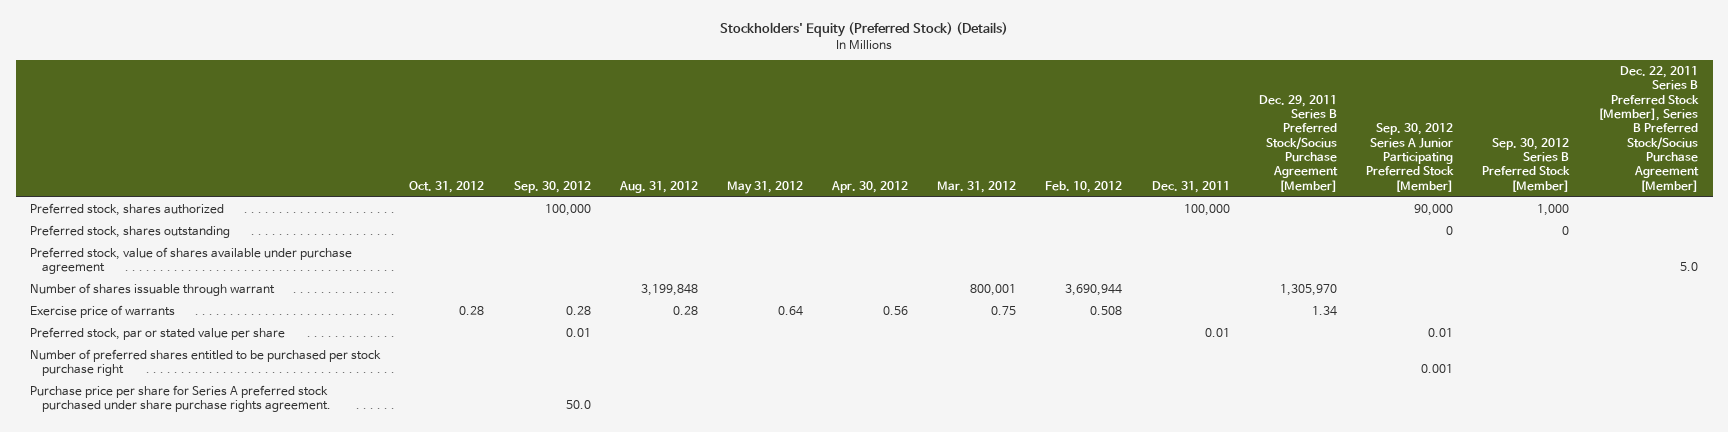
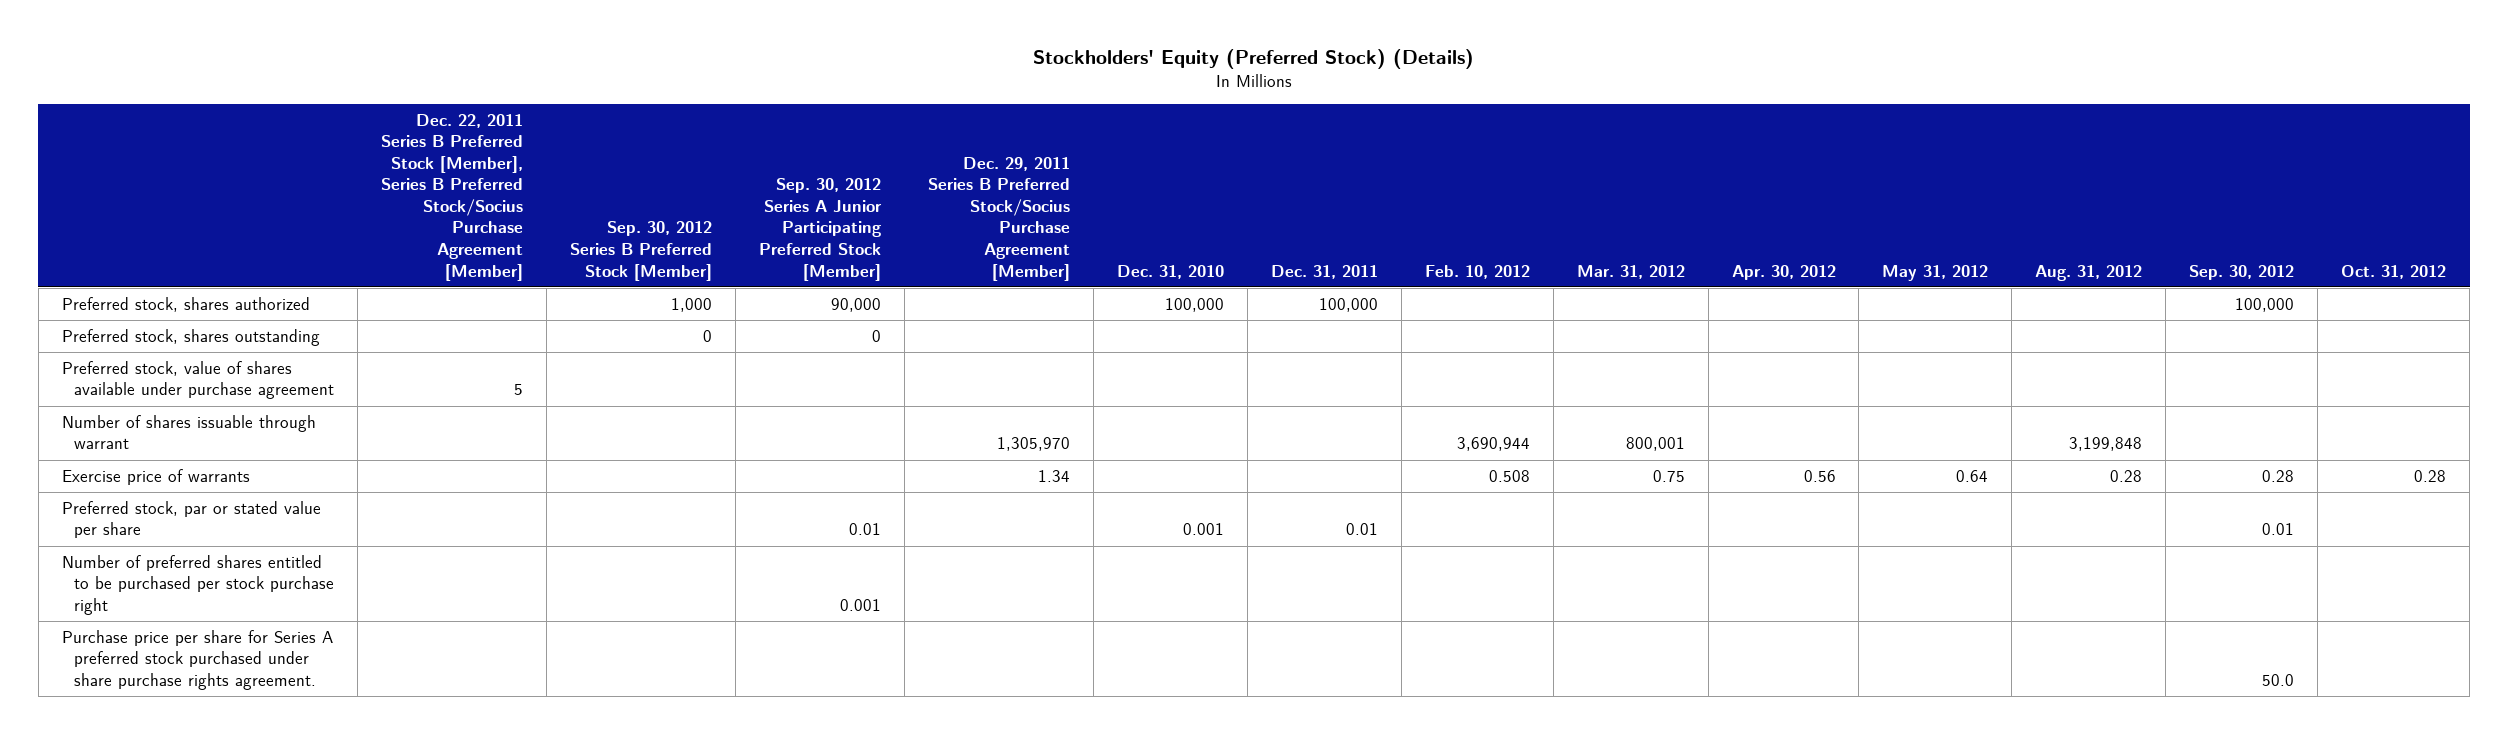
none -> [1116,264,1224,279] Dec. 31, 2010
[1680,262,1699,272] 5.0 -> [514,384,524,396] 5

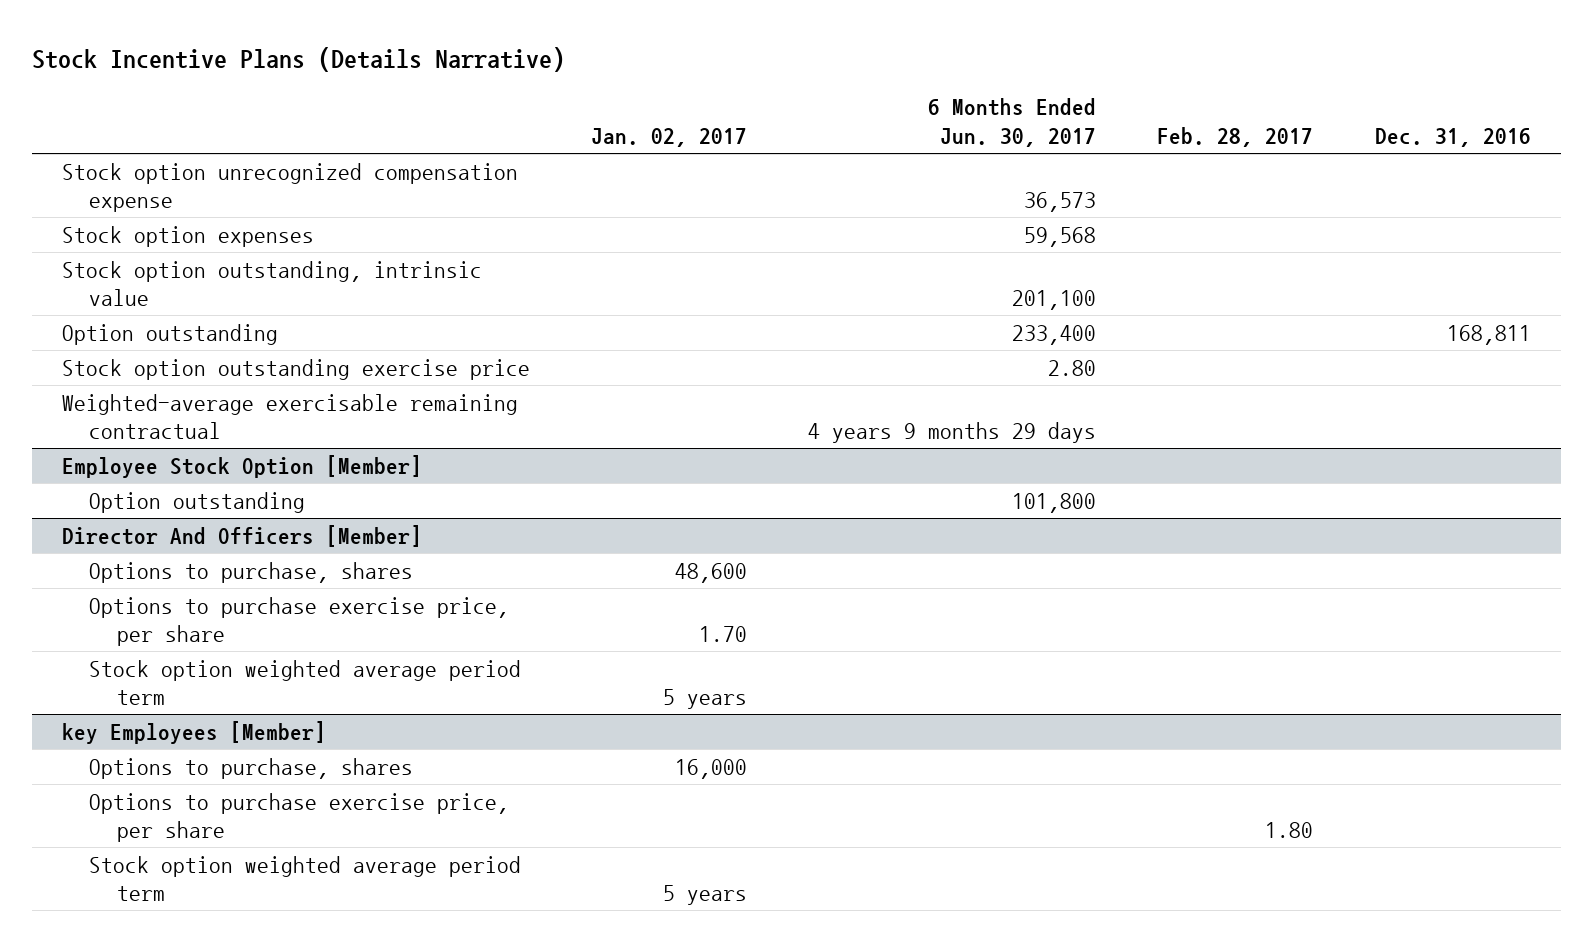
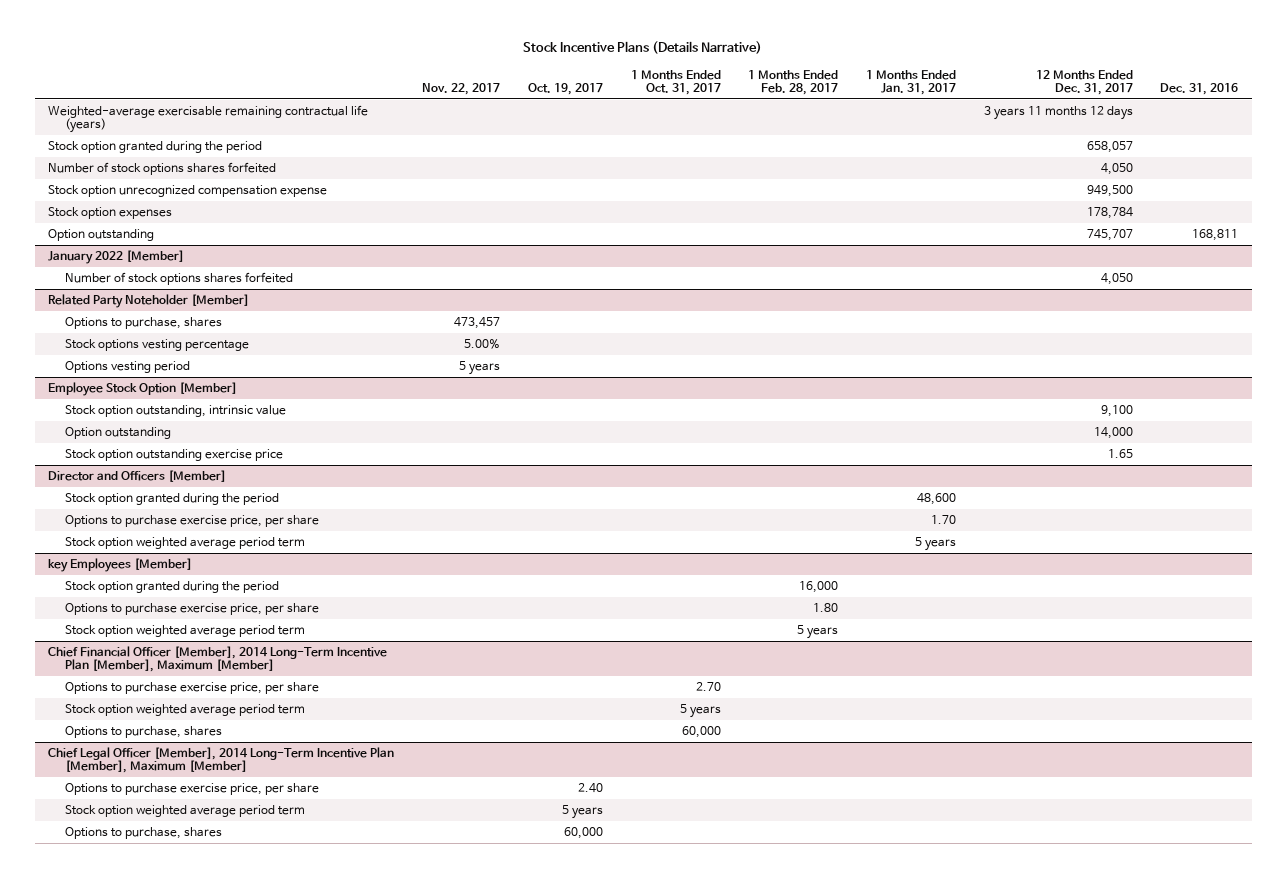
[591,128,748,148] Jan. 02, 2017 -> none
[928,98,1097,148] 6 Months Ended Jun. 30, 2017 -> none
[1157,127,1314,148] Feb. 28, 2017 -> none
none -> [422,83,501,96] Nov. 22, 2017
none -> [527,83,603,96] Oct. 19, 2017
none -> [630,69,721,96] 1 Months Ended Oct. 31, 2017
none -> [748,69,839,96] 1 Months Ended Feb. 28, 2017
none -> [865,69,956,96] 1 Months Ended Jan. 31, 2017
none -> [1035,69,1133,96] 12 Months Ended Dec. 31, 2017
none -> [48,104,369,134] Weighted-average exercisable remaining contractual life (years)
none -> [48,140,263,153] Stock option granted during the period
none -> [48,161,277,175] Number of stock options shares forfeited
[62,260,483,307] Stock option outstanding, intrinsic value -> none
[62,358,531,380] Stock option outstanding exercise price -> none
[62,393,519,440] Weighted-average exercisable remaining contractual -> none
none -> [48,249,185,264] January 2022 [Member]
none -> [64,271,293,285] Number of stock options shares forfeited
none -> [48,293,250,308] Related Party Noteholder [Member]
none -> [64,316,222,329] Options to purchase, shares
none -> [64,338,249,351] Stock options vesting percentage
none -> [64,360,190,373] Options vesting period
none -> [64,404,286,417] Stock option outstanding, intrinsic value
[89,561,414,583] Options to purchase, shares -> none
none -> [64,448,283,461] Stock option outstanding exercise price
[62,524,423,547] Director And Officers [Member] -> [48,469,227,482] Director and Officers [Member]
none -> [64,492,279,505] Stock option granted during the period
[89,757,414,779] Options to purchase, shares -> none
none -> [64,580,279,593] Stock option granted during the period
none -> [48,645,388,673] Chief Financial Officer [Member], 2014 Long-Term Incentive Plan [Member], Maximum [Member]
none -> [64,681,319,694] Options to purchase exercise price, per share
none -> [64,703,305,716] Stock option weighted average period term
none -> [64,725,222,738] Options to purchase, shares
none -> [48,746,395,774] Chief Legal Officer [Member], 2014 Long-Term Incentive Plan [Member], Maximum [Member]
none -> [64,782,319,795] Options to purchase exercise price, per share
none -> [64,804,305,817] Stock option weighted average period term
none -> [64,826,222,839] Options to purchase, shares

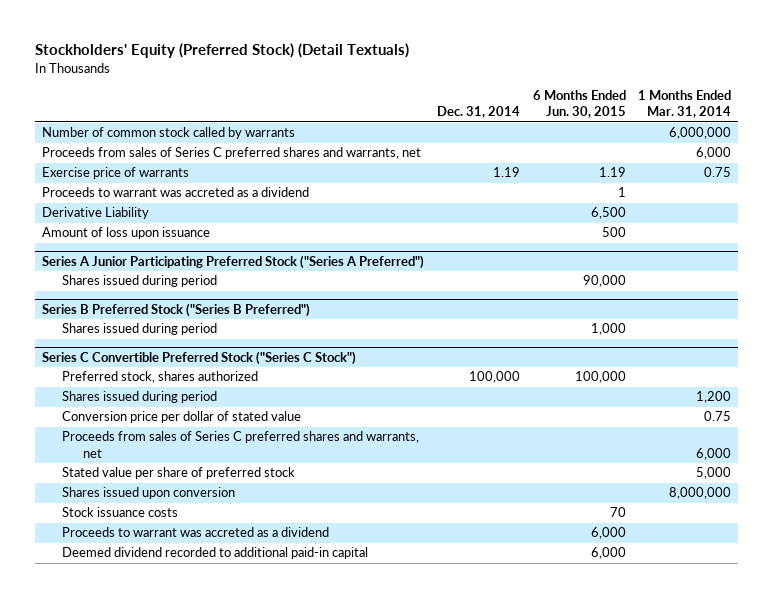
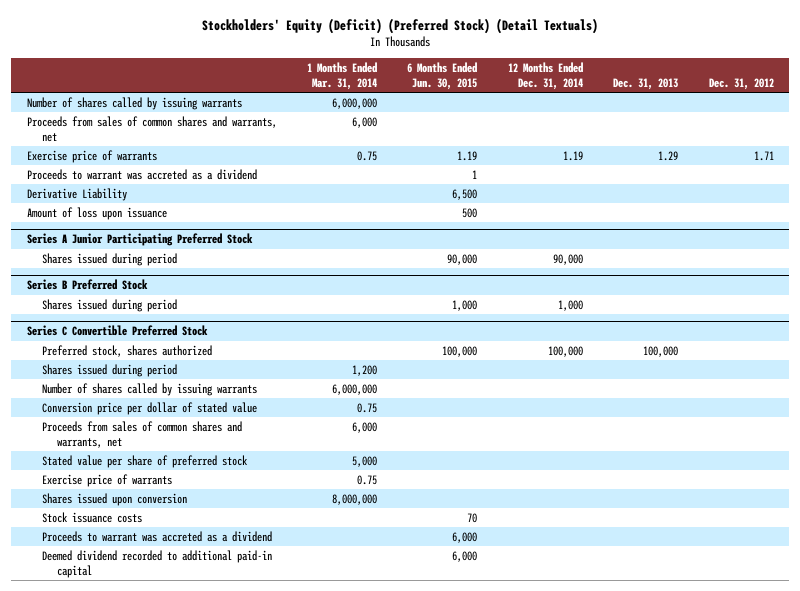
[35,43,410,59] Stockholders' Equity (Preferred Stock) (Detail Textuals) -> [202,17,599,34] Stockholders' Equity (Deficit) (Preferred Stock) (Detail Textuals)
[436,106,520,119] Dec. 31, 2014 -> none
none -> [507,61,583,90] 12 Months Ended Dec. 31, 2014
none -> [613,77,679,90] Dec. 31, 2013
none -> [708,77,774,90] Dec. 31, 2012
[41,127,295,140] Number of common stock called by warrants -> [26,96,242,110] Number of shares called by issuing warrants
[41,147,421,160] Proceeds from sales of Series C preferred shares and warrants, net -> [26,115,277,142] Proceeds from sales of common shares and warrants, net
[41,254,424,269] Series A Junior Participating Preferred Stock ("Series A Preferred") -> [26,233,253,247] Series A Junior Participating Preferred Stock
[41,302,310,317] Series B Preferred Stock ("Series B Preferred") -> [26,279,148,291] Series B Preferred Stock
[41,350,356,365] Series C Convertible Preferred Stock ("Series C Stock") -> [26,325,208,337] Series C Convertible Preferred Stock
none -> [41,382,257,396] Number of shares called by issuing warrants
[62,431,420,458] Proceeds from sales of Series C preferred shares and warrants, net -> [41,420,242,448] Proceeds from sales of common shares and warrants, net
none -> [41,473,172,487] Exercise price of warrants

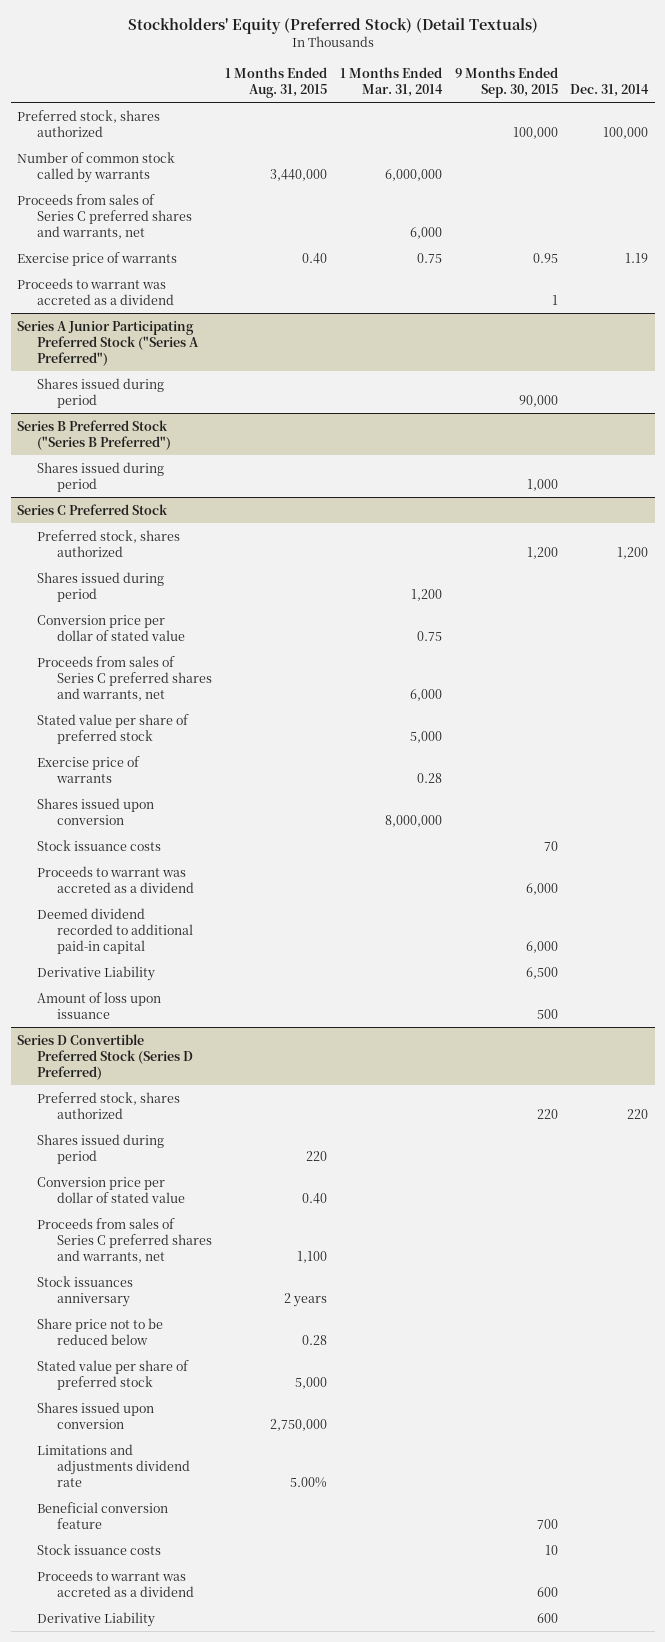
[202,17,599,34] Stockholders' Equity (Deficit) (Preferred Stock) (Detail Textuals) -> [127,18,538,35] Stockholders' Equity (Preferred Stock) (Detail Textuals)
[407,61,478,90] 6 Months Ended Jun. 30, 2015 -> none
[507,61,583,90] 12 Months Ended Dec. 31, 2014 -> none
[613,77,679,90] Dec. 31, 2013 -> none
[708,77,774,90] Dec. 31, 2012 -> none
none -> [224,66,327,98] 1 Months Ended Aug. 31, 2015
none -> [454,66,558,98] 9 Months Ended Sep. 30, 2015
none -> [570,83,650,97] Dec. 31, 2014
none -> [16,109,160,137] Preferred stock, shares authorized
[26,96,242,110] Number of shares called by issuing warrants -> [16,151,175,183] Number of common stock called by warrants
[26,115,277,142] Proceeds from sales of common shares and warrants, net -> [16,193,193,239] Proceeds from sales of Series C preferred shares and warrants, net
[26,187,127,201] Derivative Liability -> none
[26,206,167,220] Amount of loss upon issuance -> none
[26,233,253,247] Series A Junior Participating Preferred Stock -> [16,320,200,366] Series A Junior Participating Preferred Stock ("Series A Preferred")
[26,279,148,291] Series B Preferred Stock -> [16,419,172,450] Series B Preferred Stock ("Series B Preferred")
[26,325,208,337] Series C Convertible Preferred Stock -> [16,503,168,515] Series C Preferred Stock
[41,382,257,396] Number of shares called by issuing warrants -> none
[41,420,242,448] Proceeds from sales of common shares and warrants, net -> [37,655,213,701] Proceeds from sales of Series C preferred shares and warrants, net
[356,474,377,485] 0.75 -> [416,772,442,783] 0.28
none -> [37,965,156,981] Derivative Liability
none -> [37,991,162,1019] Amount of loss upon issuance
none -> [16,1033,194,1080] Series D Convertible Preferred Stock (Series D Preferred)
none -> [37,1091,181,1119] Preferred stock, shares authorized
none -> [37,1133,165,1164] Shares issued during period
none -> [37,1176,186,1203] Conversion price per dollar of stated value
none -> [37,1217,213,1263] Proceeds from sales of Series C preferred shares and warrants, net
none -> [37,1275,134,1307] Stock issuances anniversary
none -> [37,1317,164,1345] Share price not to be reduced below
none -> [37,1359,190,1390] Stated value per share of preferred stock
none -> [37,1401,155,1429] Shares issued upon conversion
none -> [37,1443,191,1487] Limitations and adjustments dividend rate
none -> [37,1501,169,1529] Beneficial conversion feature
none -> [37,1543,162,1555] Stock issuance costs
none -> [37,1569,195,1597] Proceeds to warrant was accreted as a dividend
none -> [37,1611,156,1627] Derivative Liability

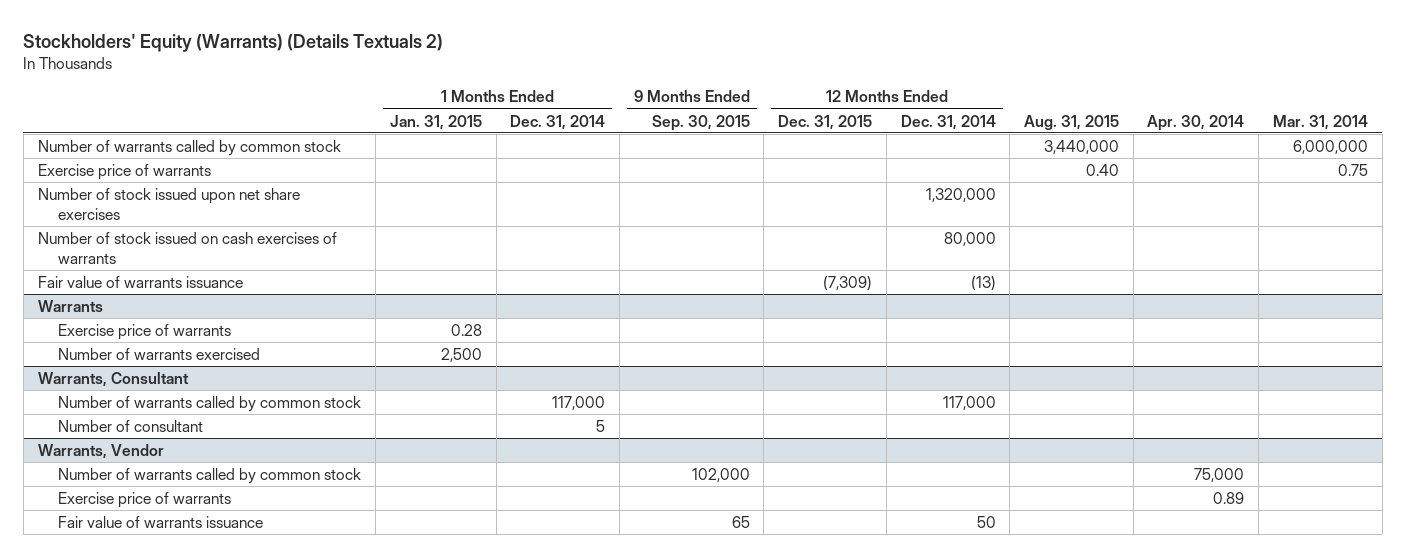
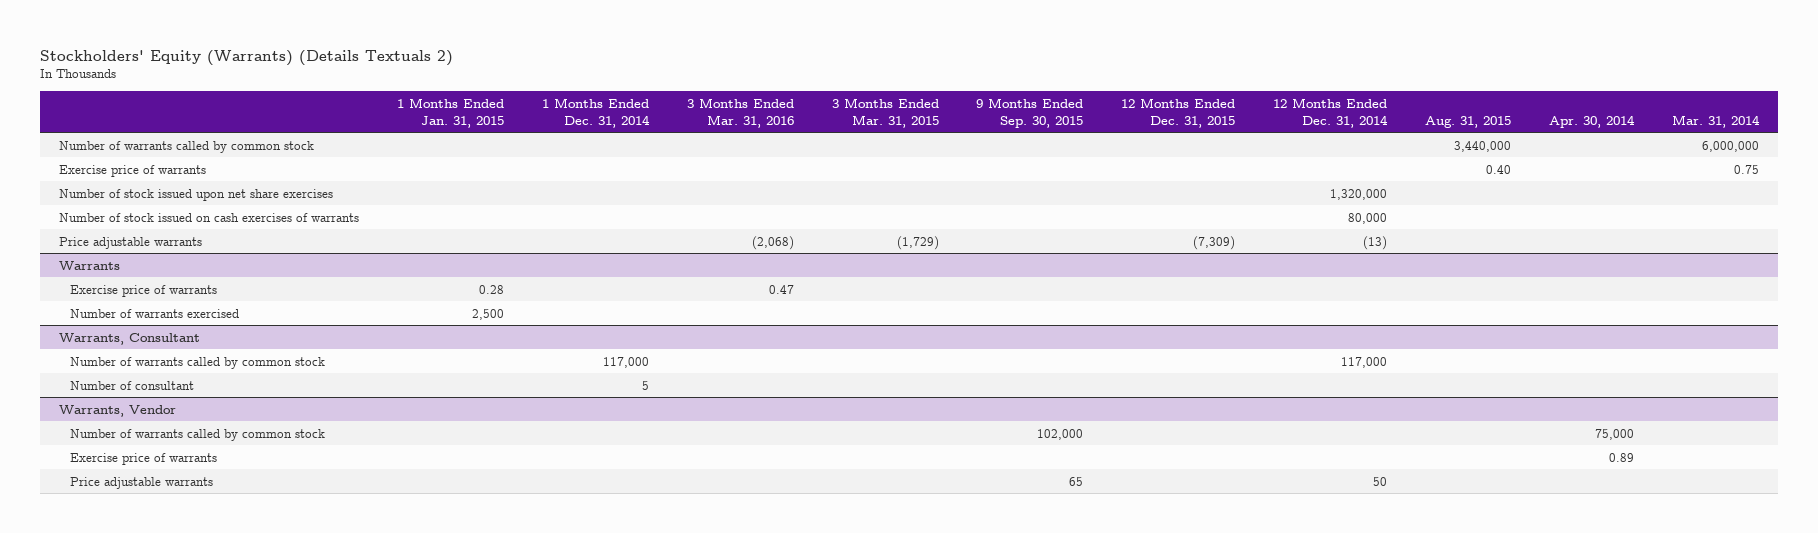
none -> [686,98,794,128] 3 Months Ended Mar. 31, 2016
none -> [831,98,939,128] 3 Months Ended Mar. 31, 2015
[37,275,243,288] Fair value of warrants issuance -> [59,236,203,249] Price adjustable warrants
[58,515,264,528] Fair value of warrants issuance -> [69,476,213,489] Price adjustable warrants

